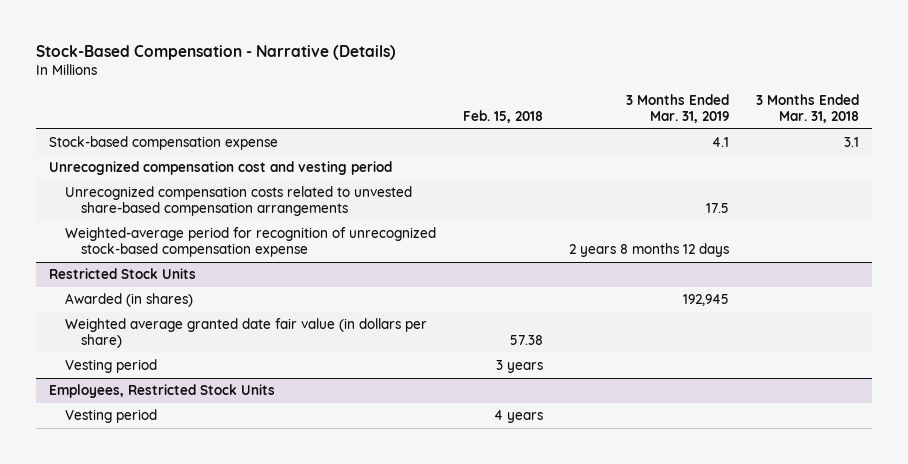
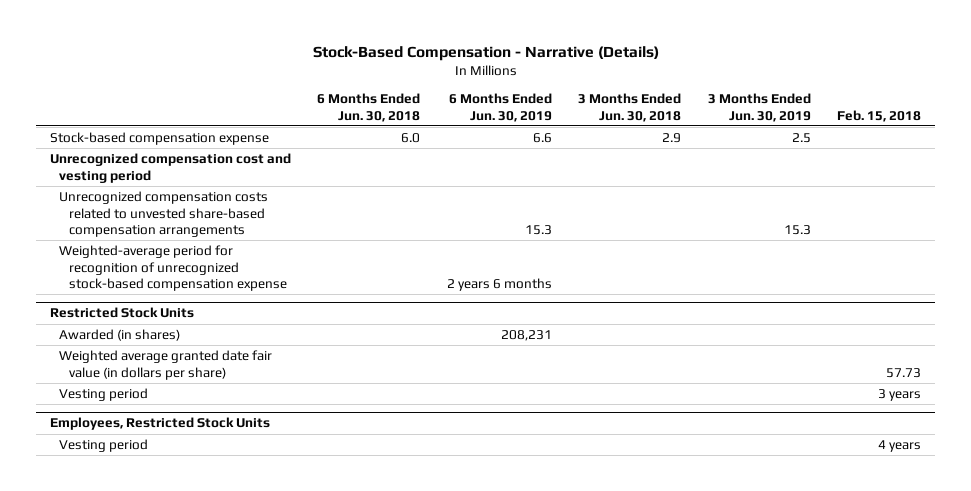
[626,94,730,124] 3 Months Ended Mar. 31, 2019 -> none
[755,94,859,124] 3 Months Ended Mar. 31, 2018 -> none
none -> [317,93,421,122] 6 Months Ended Jun. 30, 2018
none -> [448,93,552,122] 6 Months Ended Jun. 30, 2019
none -> [578,93,682,122] 3 Months Ended Jun. 30, 2018
none -> [707,93,811,122] 3 Months Ended Jun. 30, 2019
[509,335,543,346] 57.38 -> [886,367,922,378] 57.73

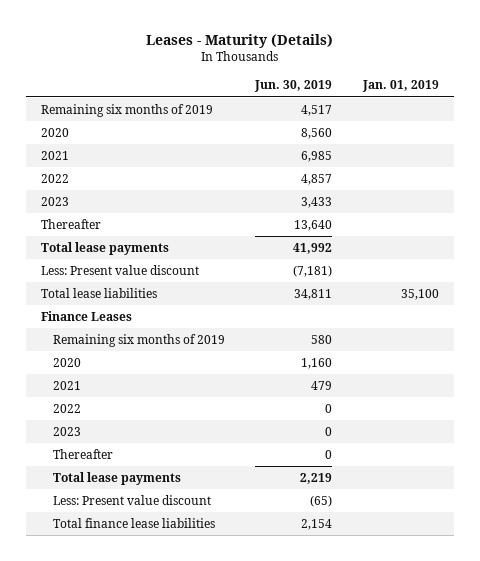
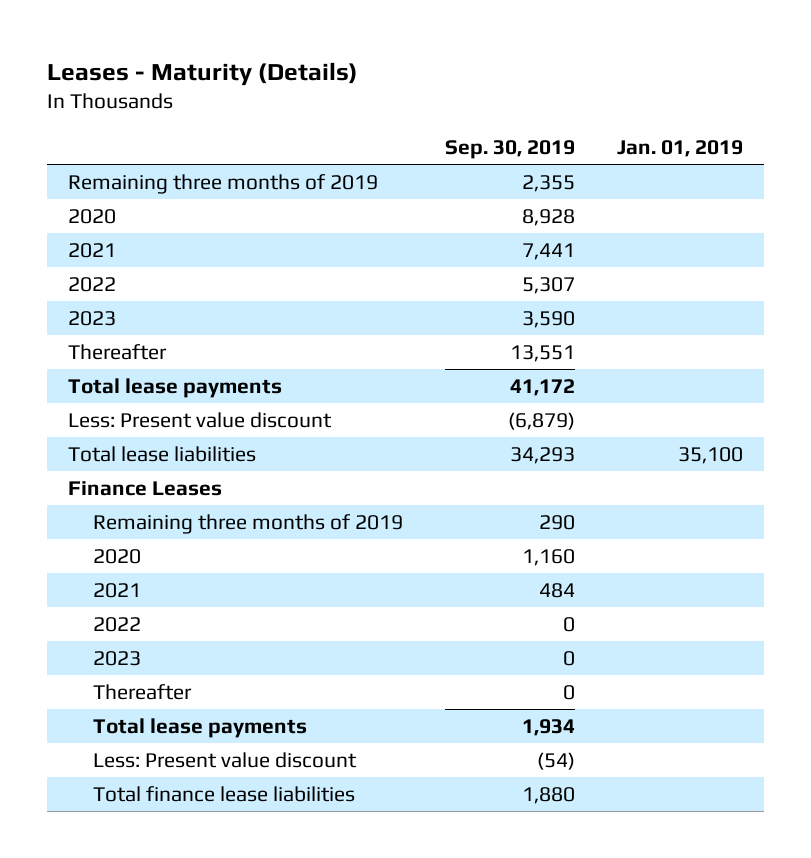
[254,80,333,93] Jun. 30, 2019 -> none
none -> [445,139,576,159] Sep. 30, 2019
[41,103,214,117] Remaining six months of 2019 -> [67,174,378,195] Remaining three months of 2019
[53,333,226,347] Remaining six months of 2019 -> [93,514,404,535] Remaining three months of 2019

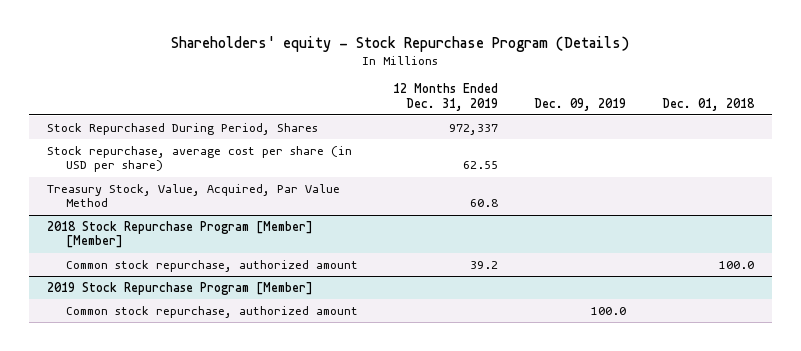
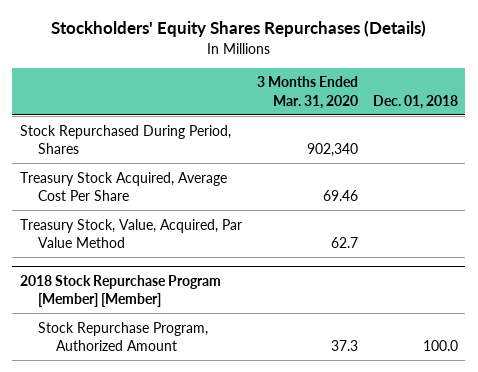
[171,36,630,53] Shareholders' equity - Stock Repurchase Program (Details) -> [50,20,426,38] Stockholders' Equity Shares Repurchases (Details)
[393,82,499,111] 12 Months Ended Dec. 31, 2019 -> none
[534,97,627,111] Dec. 09, 2019 -> none
none -> [256,76,358,109] 3 Months Ended Mar. 31, 2020
[46,145,352,173] Stock repurchase, average cost per share (in USD per share) -> [19,171,227,201] Treasury Stock Acquired, Average Cost Per Share
[46,281,313,295] 2019 Stock Repurchase Program [Member] -> none
[65,305,358,318] Common stock repurchase, authorized amount -> none
[65,259,358,272] Common stock repurchase, authorized amount -> [37,321,208,351] Stock Repurchase Program, Authorized Amount

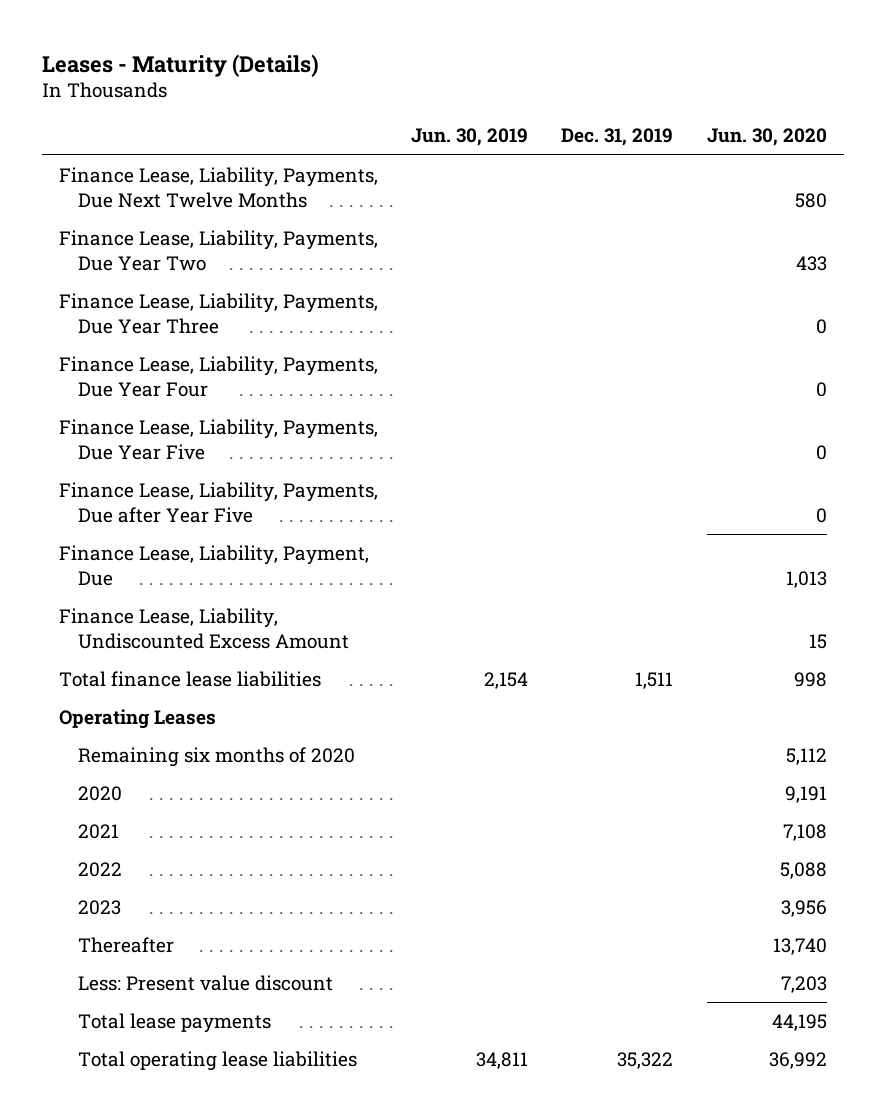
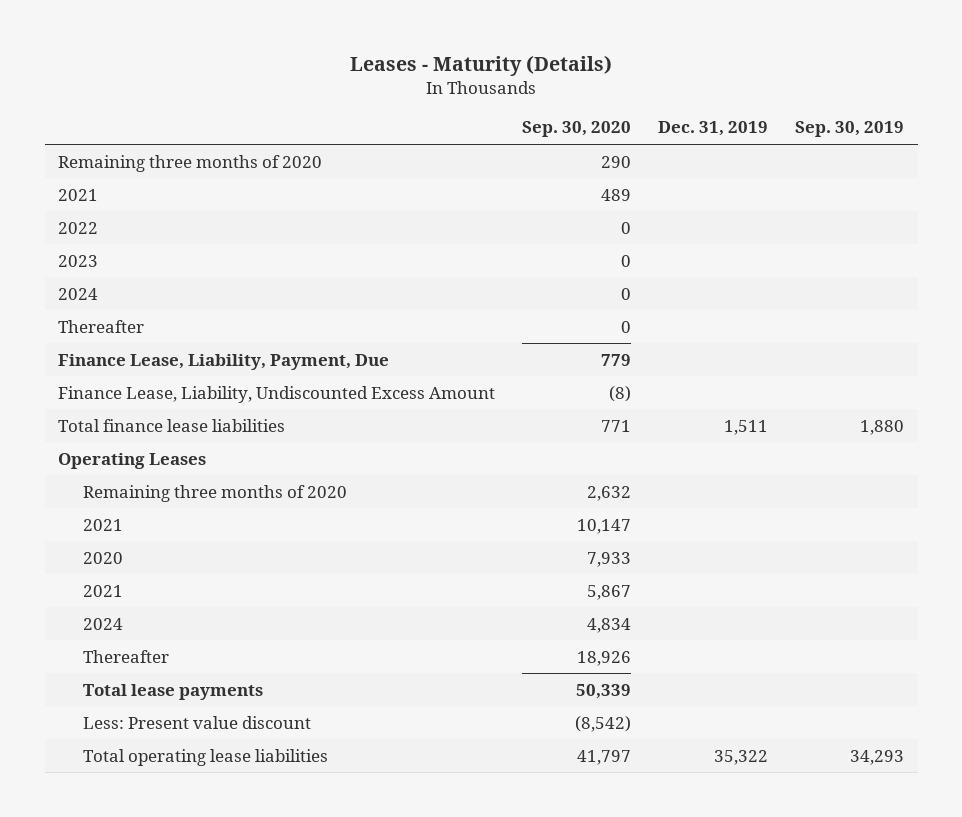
[411,128,529,147] Jun. 30, 2019 -> none
[706,128,827,147] Jun. 30, 2020 -> none
none -> [522,121,632,138] Sep. 30, 2020
none -> [795,121,905,138] Sep. 30, 2019
[58,230,378,271] Finance Lease, Liability, Payments, Due Year Two -> none
[58,293,378,334] Finance Lease, Liability, Payments, Due Year Three -> none
[58,419,378,460] Finance Lease, Liability, Payments, Due Year Five -> none
[58,482,378,523] Finance Lease, Liability, Payments, Due after Year Five -> none
none -> [58,154,323,172] Remaining three months of 2020
[58,167,378,208] Finance Lease, Liability, Payments, Due Next Twelve Months -> [58,188,99,201] 2021
[77,862,122,878] 2022 -> [58,221,99,234] 2022
[77,900,121,916] 2023 -> [58,254,99,267] 2023
[58,356,378,397] Finance Lease, Liability, Payments, Due Year Four -> [58,287,99,300] 2024
none -> [58,319,145,333] Thereafter
[77,747,355,768] Remaining six months of 2020 -> [82,484,347,502] Remaining three months of 2020
none -> [82,518,123,531] 2021
none -> [82,617,123,630] 2024
[77,975,333,992] Less: Present value discount -> [82,715,311,729] Less: Present value discount

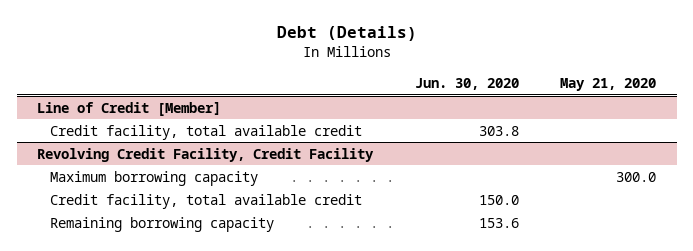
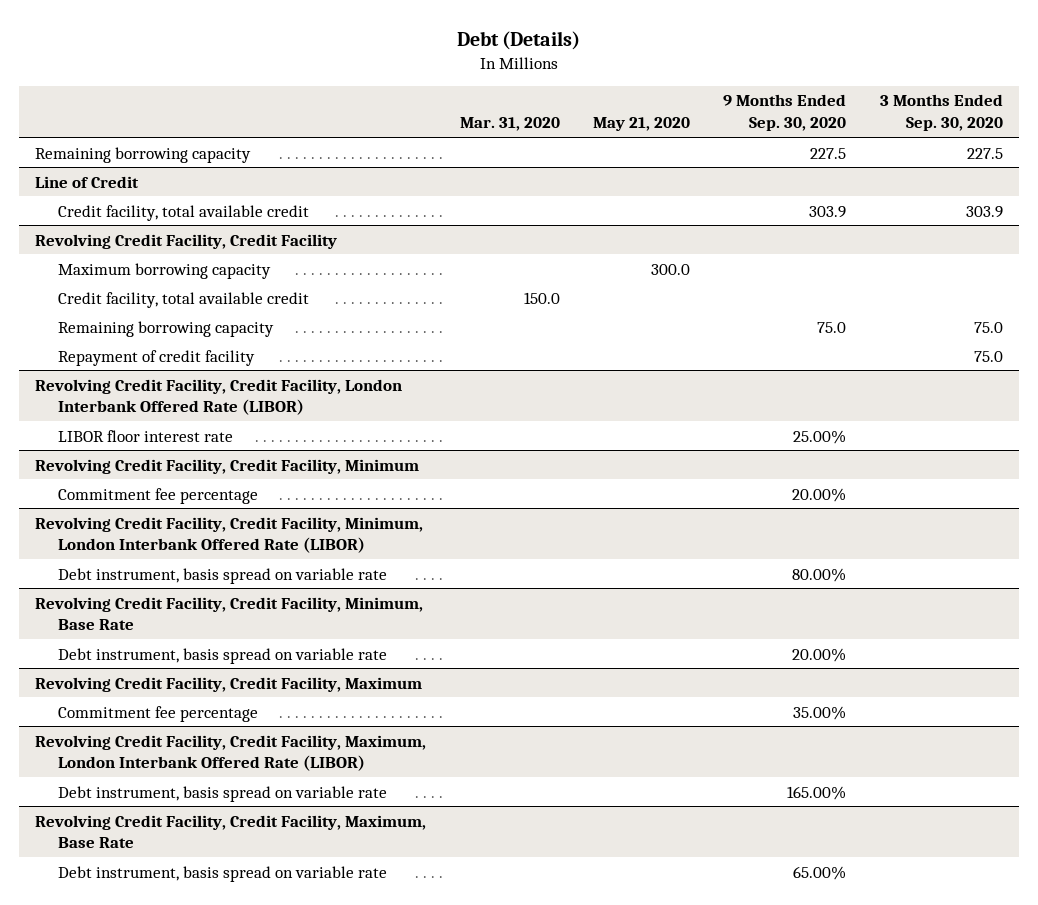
[414,78,519,91] Jun. 30, 2020 -> none
none -> [459,117,560,132] Mar. 31, 2020
none -> [723,94,847,132] 9 Months Ended Sep. 30, 2020
none -> [879,94,1003,132] 3 Months Ended Sep. 30, 2020
none -> [35,146,252,163] Remaining borrowing capacity
[37,101,222,116] Line of Credit [Member] -> [35,175,140,188] Line of Credit
none -> [57,349,255,366] Repayment of credit facility
none -> [35,378,403,416] Revolving Credit Facility, Credit Facility, London Interbank Offered Rate (LIBOR)
none -> [57,429,233,442] LIBOR floor interest rate
none -> [35,458,420,474] Revolving Credit Facility, Credit Facility, Minimum
none -> [57,487,258,504] Commitment fee percentage
none -> [35,516,424,554] Revolving Credit Facility, Credit Facility, Minimum, London Interbank Offered Rate (LIBOR)
none -> [57,567,387,584] Debt instrument, basis spread on variable rate
none -> [35,596,424,631] Revolving Credit Facility, Credit Facility, Minimum, Base Rate
none -> [57,647,387,664] Debt instrument, basis spread on variable rate
none -> [35,676,423,692] Revolving Credit Facility, Credit Facility, Maximum
none -> [57,705,258,722] Commitment fee percentage
none -> [35,734,427,772] Revolving Credit Facility, Credit Facility, Maximum, London Interbank Offered Rate (LIBOR)
none -> [57,785,387,802] Debt instrument, basis spread on variable rate
none -> [35,814,427,849] Revolving Credit Facility, Credit Facility, Maximum, Base Rate
none -> [57,865,387,882] Debt instrument, basis spread on variable rate

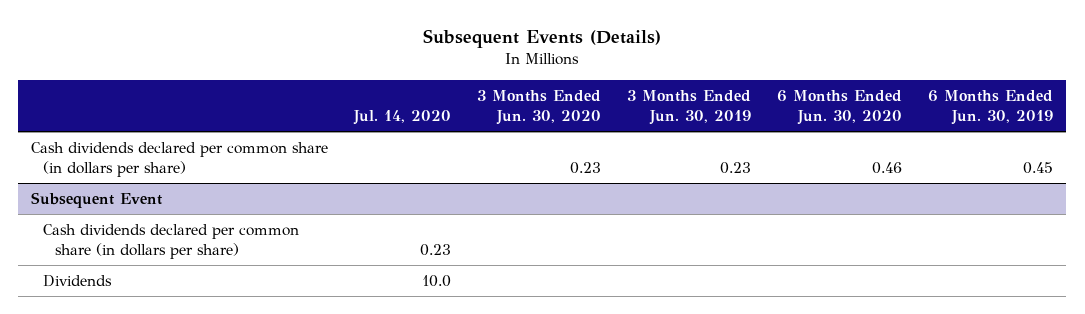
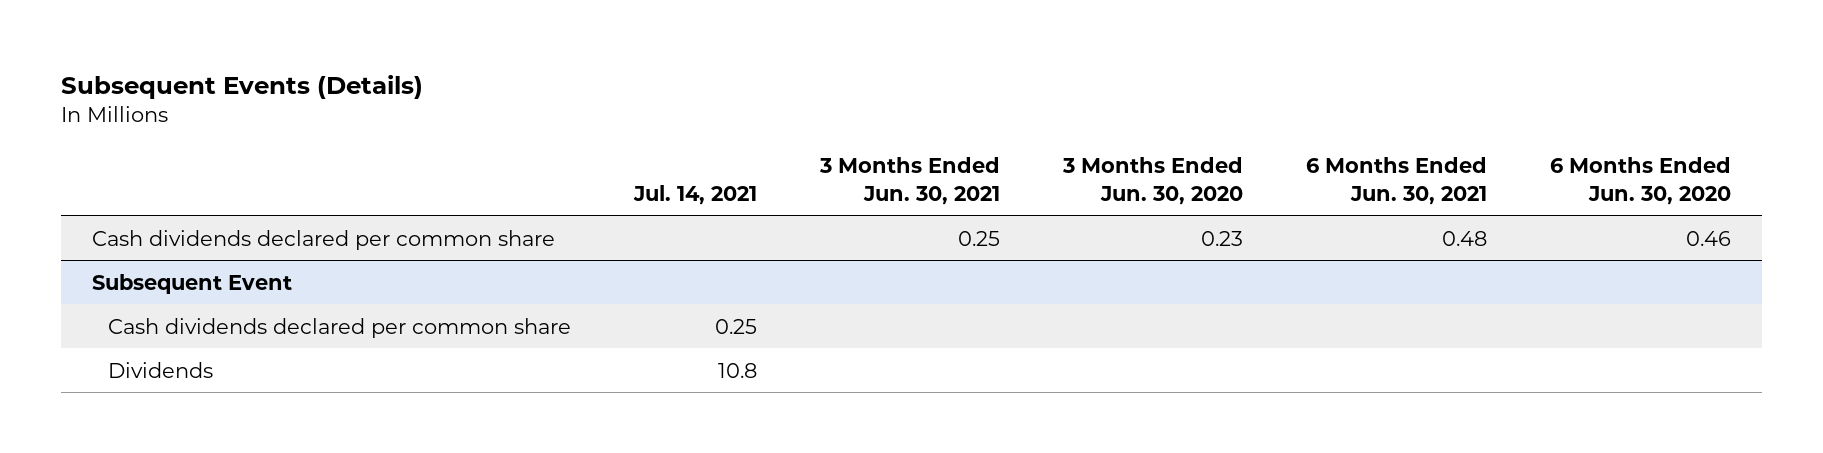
[353,109,452,125] Jul. 14, 2020 -> none
[627,89,752,125] 3 Months Ended Jun. 30, 2019 -> none
[928,89,1054,125] 6 Months Ended Jun. 30, 2019 -> none
none -> [632,184,757,205] Jul. 14, 2021
none -> [818,157,1000,205] 3 Months Ended Jun. 30, 2021
none -> [1305,157,1487,205] 6 Months Ended Jun. 30, 2021
[31,142,329,178] Cash dividends declared per common share (in dollars per share) -> [92,229,556,250] Cash dividends declared per common share
[43,224,300,260] Cash dividends declared per common share (in dollars per share) -> [107,317,571,338] Cash dividends declared per common share

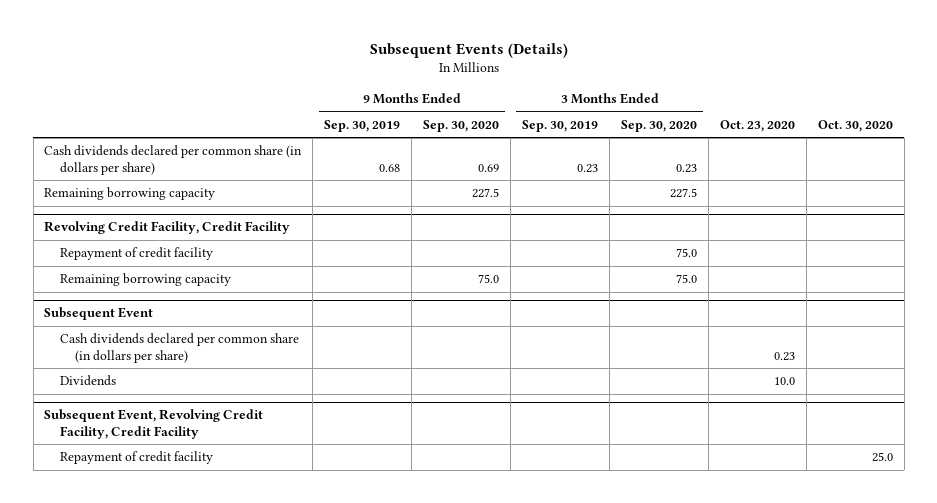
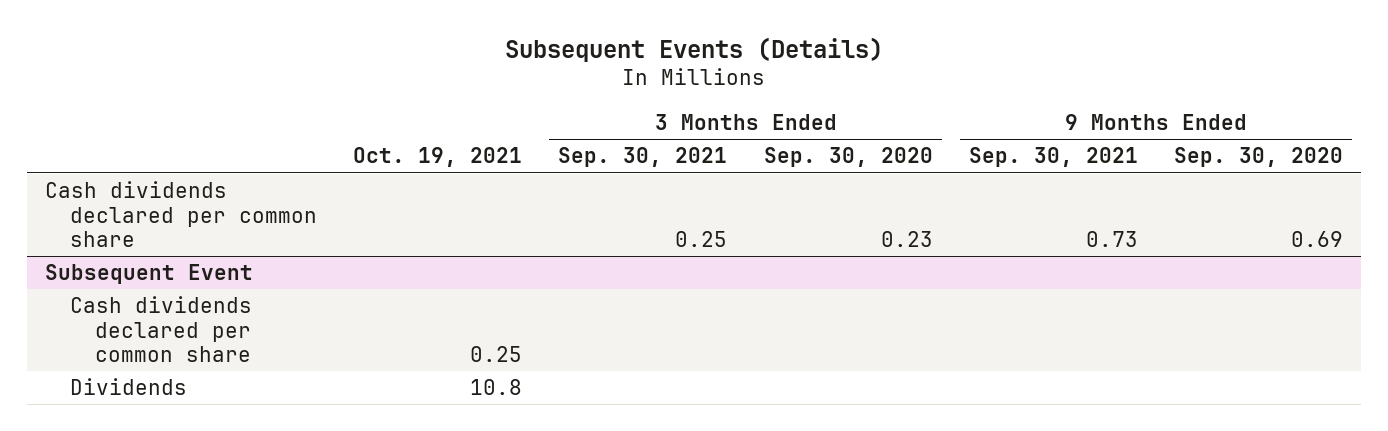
[324,119,401,132] Sep. 30, 2019 -> none
[522,119,599,132] Sep. 30, 2019 -> none
[719,119,795,132] Oct. 23, 2020 -> none
[817,119,893,132] Oct. 30, 2020 -> none
none -> [353,147,523,168] Oct. 19, 2021
none -> [558,147,728,168] Sep. 30, 2021
none -> [968,147,1138,168] Sep. 30, 2021
[44,187,216,201] Remaining borrowing capacity -> none
[44,221,291,235] Revolving Credit Facility, Credit Facility -> none
[59,247,213,261] Repayment of credit facility -> none
[59,273,231,287] Remaining borrowing capacity -> none
[44,145,303,175] Cash dividends declared per common share (in dollars per share) -> [44,181,317,247] Cash dividends declared per common share
[59,333,299,363] Cash dividends declared per common share (in dollars per share) -> [69,296,252,362] Cash dividends declared per common share
[44,409,264,439] Subsequent Event, Revolving Credit Facility, Credit Facility -> none
[59,451,213,465] Repayment of credit facility -> none

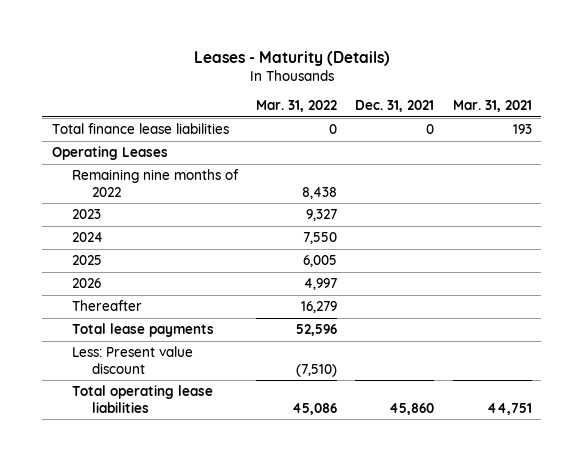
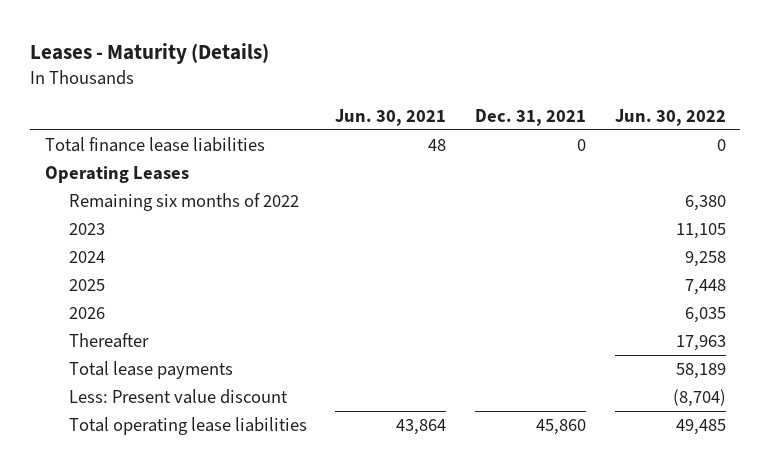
[256,100,338,113] Mar. 31, 2022 -> none
[452,100,532,113] Mar. 31, 2021 -> none
none -> [335,108,447,126] Jun. 30, 2021
none -> [614,108,726,126] Jun. 30, 2022
[71,168,239,197] Remaining nine months of 2022 -> [68,192,299,211] Remaining six months of 2022

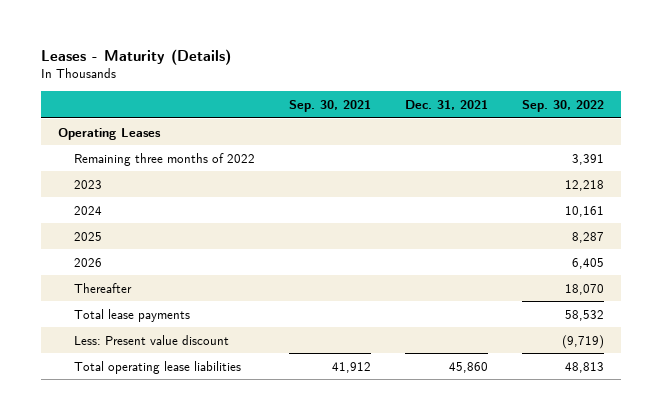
[335,108,447,126] Jun. 30, 2021 -> none
[614,108,726,126] Jun. 30, 2022 -> none
none -> [289,99,372,112] Sep. 30, 2021
none -> [521,99,604,112] Sep. 30, 2022
[44,136,265,152] Total finance lease liabilities -> none
[68,192,299,211] Remaining six months of 2022 -> [74,152,256,166] Remaining three months of 2022

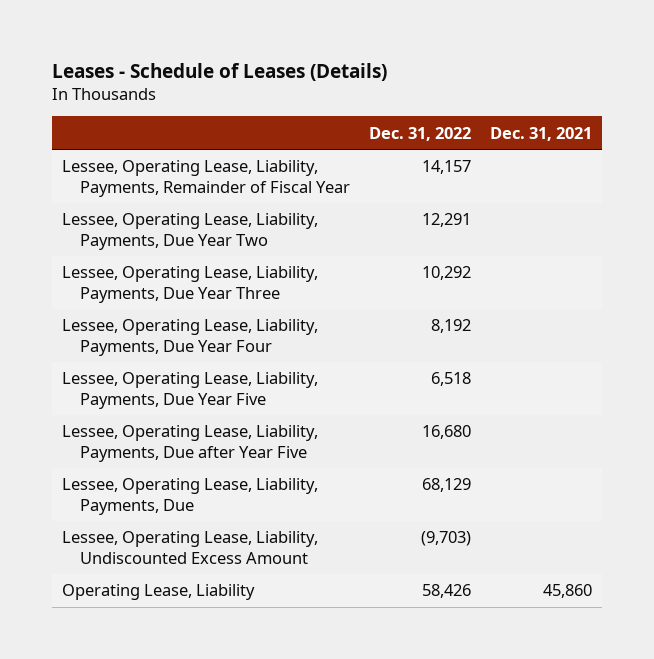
[41,49,232,66] Leases - Maturity (Details) -> [52,62,388,81] Leases - Schedule of Leases (Details)
[289,99,372,112] Sep. 30, 2021 -> none
[521,99,604,112] Sep. 30, 2022 -> none
none -> [369,126,472,141] Dec. 31, 2022
[58,127,162,140] Operating Leases -> none
[74,152,256,166] Remaining three months of 2022 -> none
[74,282,133,293] Thereafter -> none
[74,179,103,189] 2023 -> [61,160,351,197] Lessee, Operating Lease, Liability, Payments, Remainder of Fiscal Year
[74,205,103,215] 2024 -> [61,213,318,250] Lessee, Operating Lease, Liability, Payments, Due Year Two
[74,231,103,241] 2025 -> [61,266,318,303] Lessee, Operating Lease, Liability, Payments, Due Year Three
[74,257,103,267] 2026 -> [61,319,318,356] Lessee, Operating Lease, Liability, Payments, Due Year Four
none -> [61,372,318,409] Lessee, Operating Lease, Liability, Payments, Due Year Five
none -> [61,425,318,462] Lessee, Operating Lease, Liability, Payments, Due after Year Five
[74,308,191,322] Total lease payments -> [61,478,318,515] Lessee, Operating Lease, Liability, Payments, Due
[74,334,230,345] Less: Present value discount -> [61,531,318,564] Lessee, Operating Lease, Liability, Undiscounted Excess Amount
[74,360,242,374] Total operating lease liabilities -> [61,584,255,601] Operating Lease, Liability

